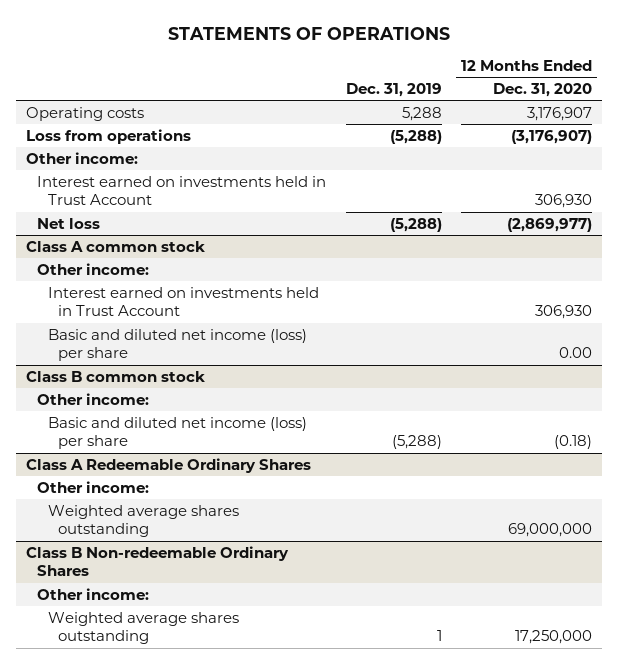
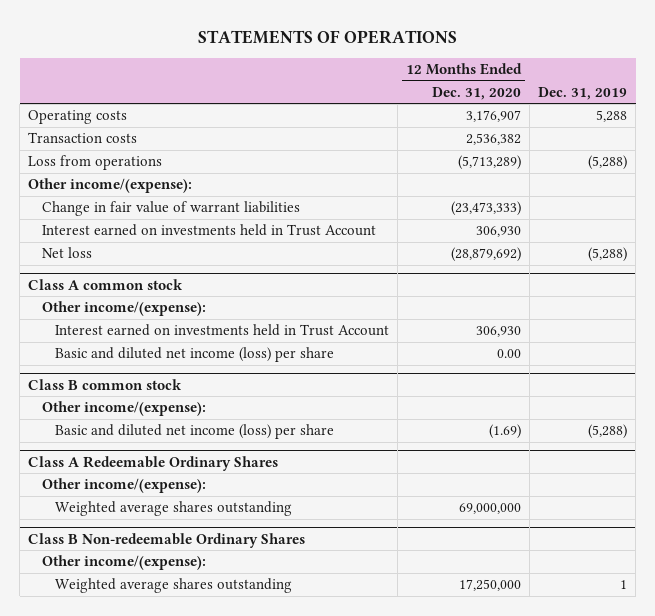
none -> [28,132,138,144] Transaction costs
[511,129,593,144] (3,176,907) -> [458,155,522,171] (5,713,289)
[26,151,139,164] Other income: -> [28,178,193,194] Other income/(expense):
none -> [41,201,300,217] Change in fair value of warrant liabilities
[507,217,593,232] (2,869,977) -> [451,247,522,263] (28,879,692)
[36,262,149,275] Other income: -> [41,301,206,317] Other income/(expense):
[36,392,149,405] Other income: -> [41,401,206,417] Other income/(expense):
[554,435,593,450] (0.18) -> [489,424,522,440] (1.69)
[36,480,149,493] Other income: -> [41,478,206,494] Other income/(expense):
[36,587,149,600] Other income: -> [41,555,206,571] Other income/(expense):

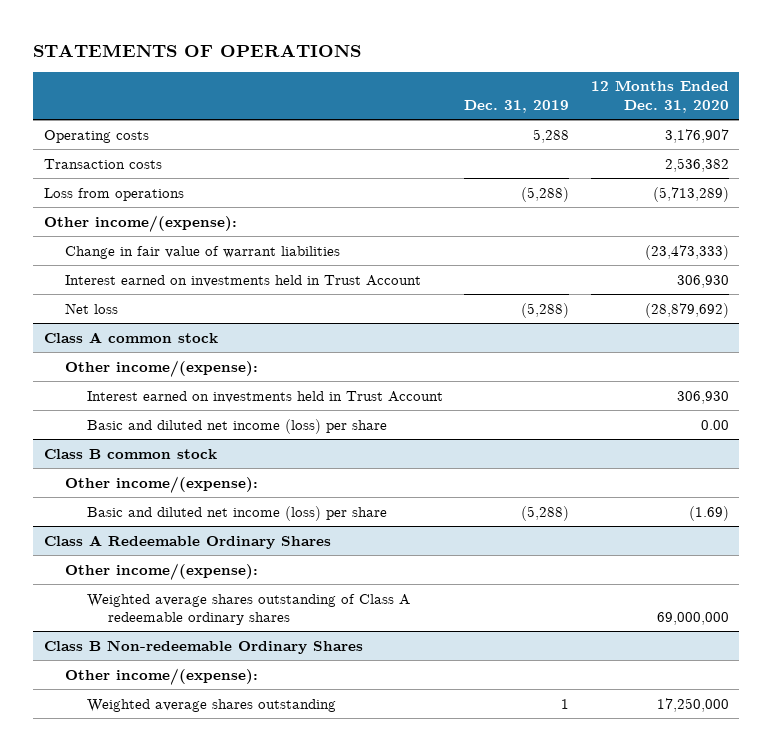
[55,501,293,517] Weighted average shares outstanding -> none
none -> [86,593,410,626] Weighted average shares outstanding of Class A redeemable ordinary shares

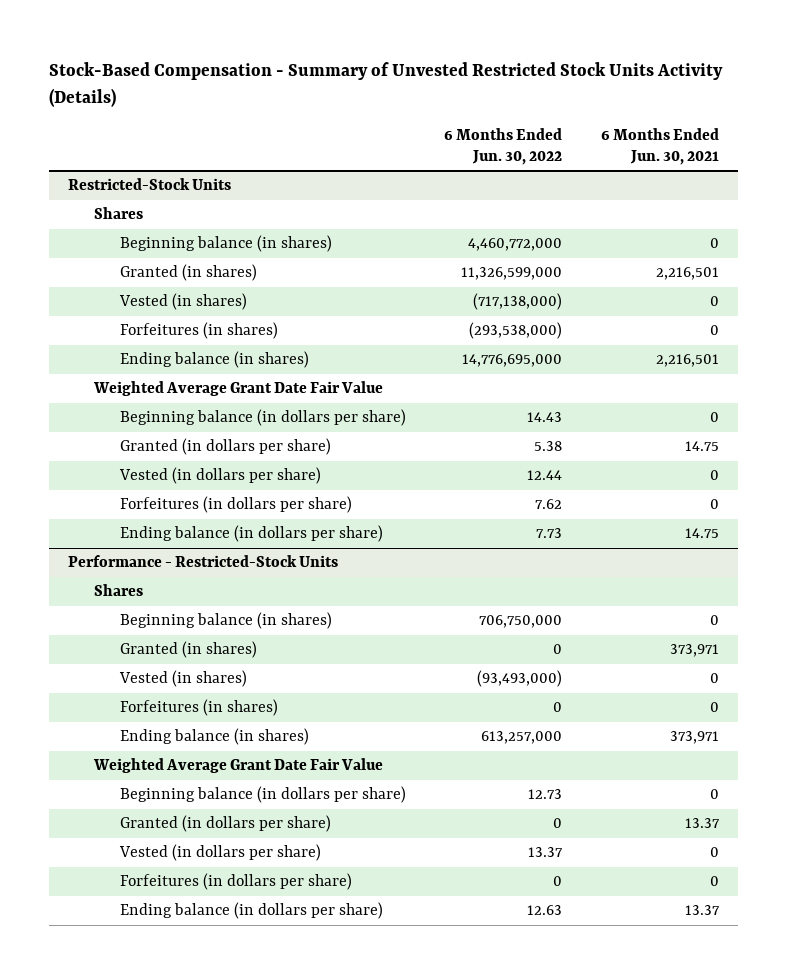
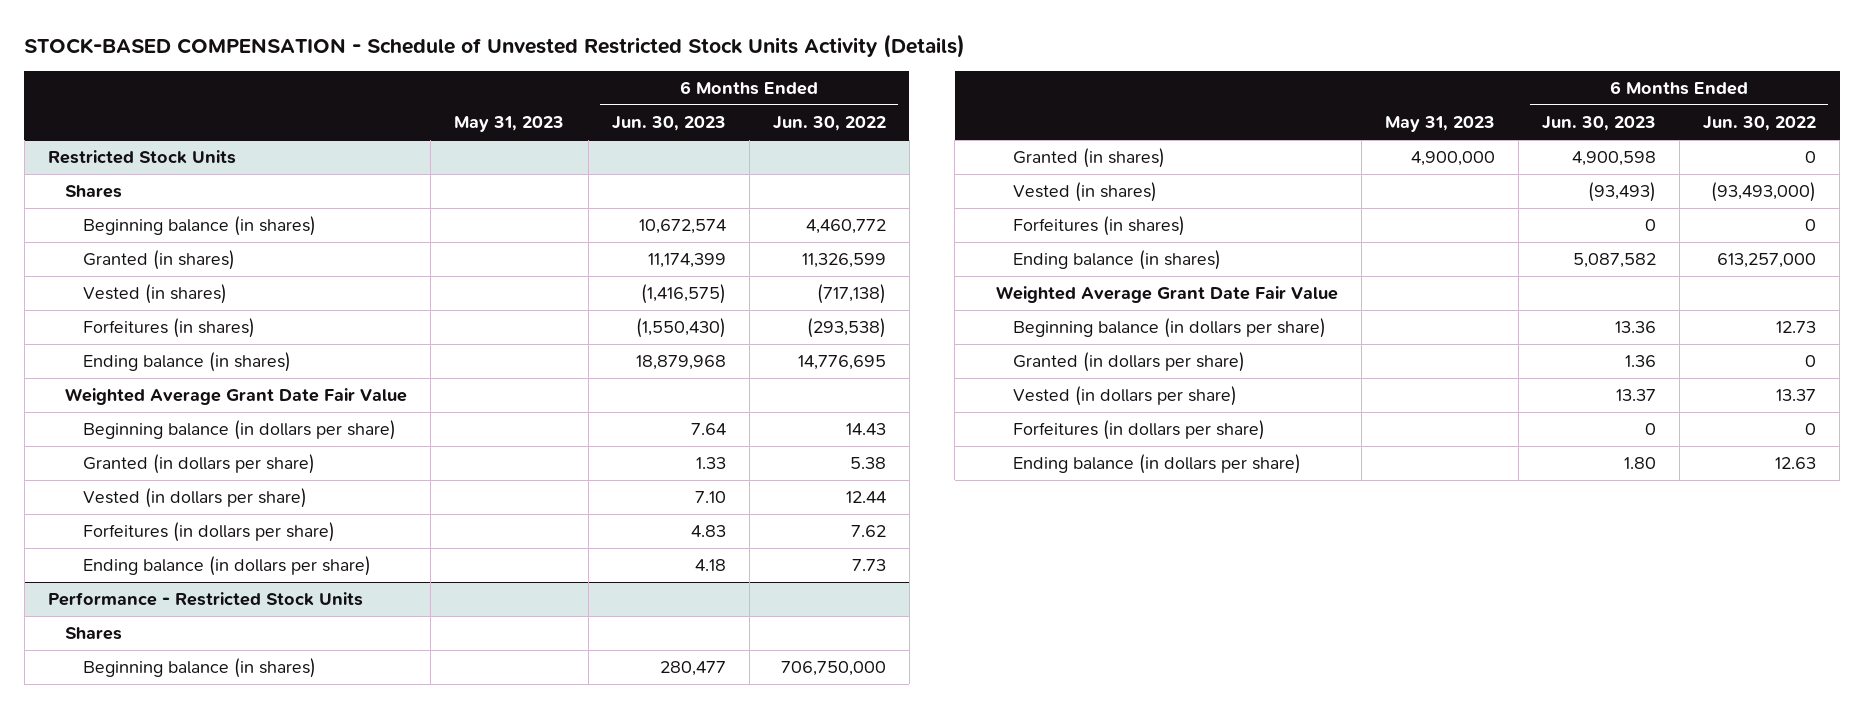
[49,62,724,108] Stock-Based Compensation - Summary of Unvested Restricted Stock Units Activity (Details) -> [24,33,966,58] STOCK-BASED COMPENSATION - Schedule of Unvested Restricted Stock Units Activity (Details)
[600,127,719,165] 6 Months Ended Jun. 30, 2021 -> none
none -> [454,116,565,133] May 31, 2023
none -> [611,116,726,132] Jun. 30, 2023
[68,178,232,191] Restricted-Stock Units -> [47,150,236,165] Restricted Stock Units
[468,238,563,252] 4,460,772,000 -> [805,219,886,235] 4,460,772
[461,267,563,281] 11,326,599,000 -> [801,253,886,269] 11,326,599
[473,293,563,311] (717,138,000) -> [816,284,886,305] (717,138)
[469,322,563,340] (293,538,000) -> [806,318,886,339] (293,538)
[462,354,563,368] 14,776,695,000 -> [797,355,886,371] 14,776,695
[68,555,339,568] Performance - Restricted-Stock Units -> [47,592,363,607] Performance - Restricted Stock Units

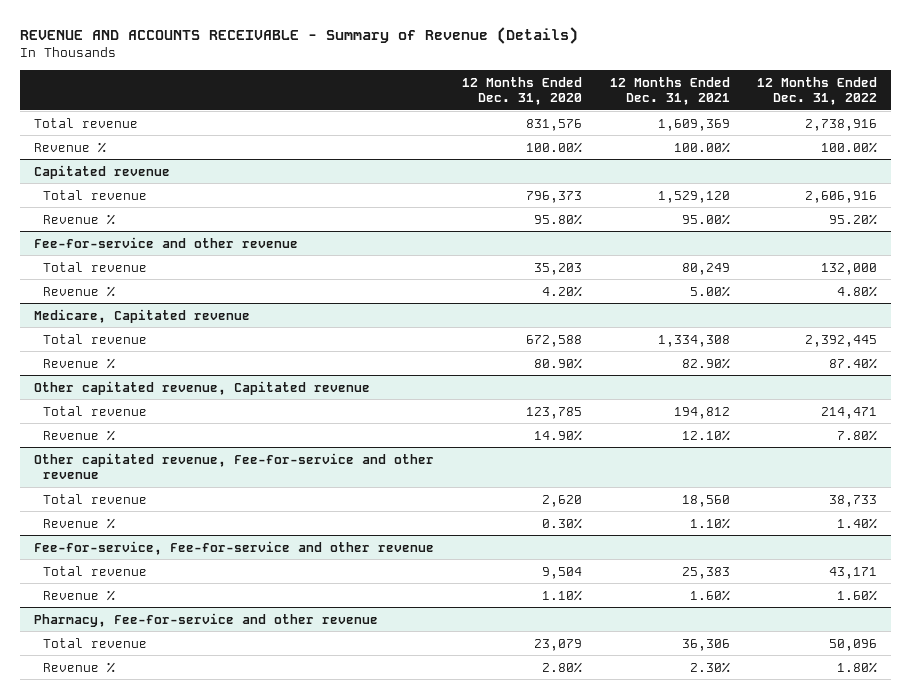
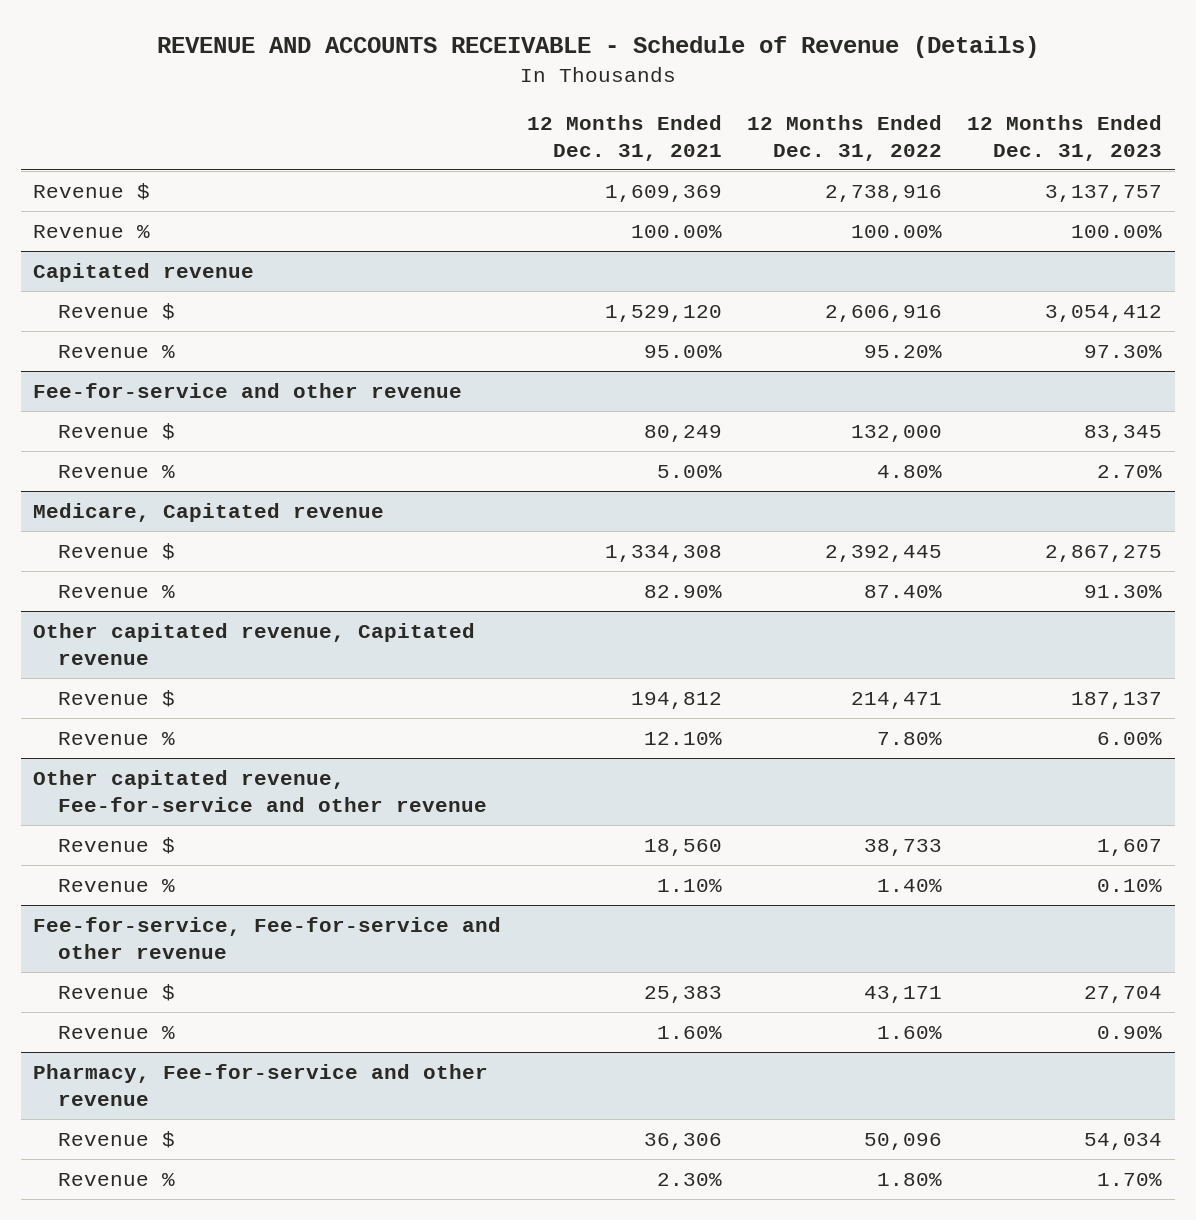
[19,26,578,44] REVENUE AND ACCOUNTS RECEIVABLE - Summary of Revenue (Details) -> [156,36,1039,59] REVENUE AND ACCOUNTS RECEIVABLE - Schedule of Revenue (Details)
[461,76,582,106] 12 Months Ended Dec. 31, 2020 -> none
none -> [967,114,1163,161] 12 Months Ended Dec. 31, 2023
[33,117,138,128] Total revenue -> [33,182,151,200] Revenue $
[43,189,148,200] Total revenue -> [57,302,175,320] Revenue $
[43,261,148,272] Total revenue -> [57,422,175,440] Revenue $
[43,333,148,344] Total revenue -> [57,542,175,560] Revenue $
[43,405,148,416] Total revenue -> [57,689,175,707] Revenue $
[43,493,148,504] Total revenue -> [57,836,175,854] Revenue $
[43,565,148,576] Total revenue -> [57,983,175,1001] Revenue $
[43,637,148,648] Total revenue -> [57,1130,175,1148] Revenue $

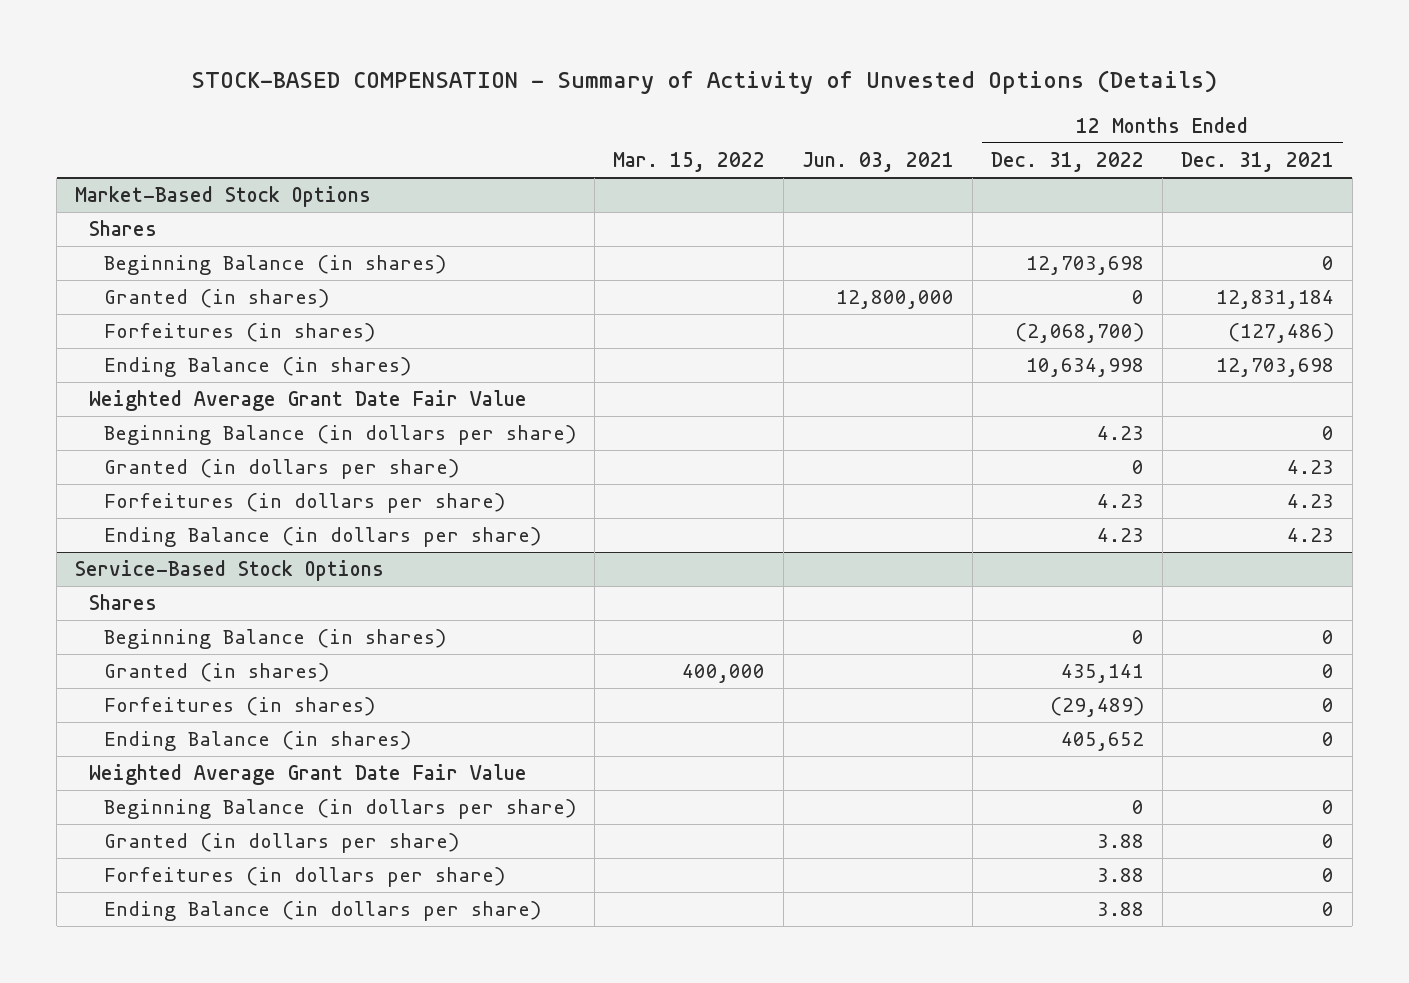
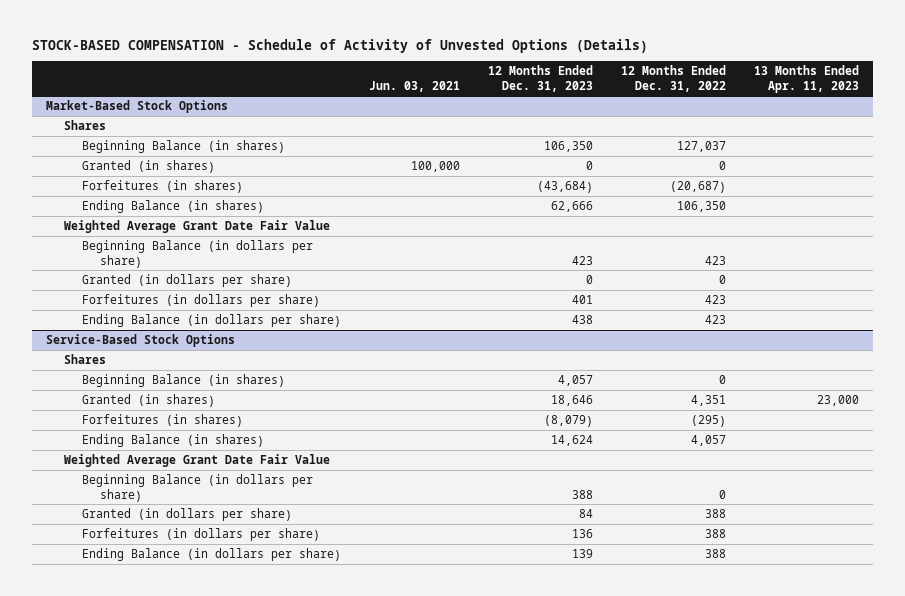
[191,70,1218,95] STOCK-BASED COMPENSATION - Summary of Activity of Unvested Options (Details) -> [31,38,648,53] STOCK-BASED COMPENSATION - Schedule of Activity of Unvested Options (Details)
[612,152,765,173] Mar. 15, 2022 -> none
[1180,152,1334,173] Dec. 31, 2021 -> none
none -> [488,65,594,92] 12 Months Ended Dec. 31, 2023
none -> [754,65,860,93] 13 Months Ended Apr. 11, 2023
[1025,256,1144,276] 12,703,698 -> [677,141,727,153] 127,037
[835,290,954,310] 12,800,000 -> [411,161,461,173] 100,000
[1014,323,1144,344] (2,068,700) -> [670,181,727,194] (20,687)
[1025,358,1144,378] 10,634,998 -> [677,201,727,213] 106,350
[1096,426,1144,441] 4.23 -> [705,255,727,265] 423
[1096,494,1144,509] 4.23 -> [705,295,727,305] 423
[1096,528,1144,543] 4.23 -> [705,315,727,325] 423
[1060,664,1144,684] 435,141 -> [691,395,727,407] 4,351
[1049,697,1144,718] (29,489) -> [691,415,727,428] (295)
[1060,732,1144,752] 405,652 -> [691,435,727,447] 4,057
[1096,834,1144,849] 3.88 -> [705,509,727,519] 388
[1096,868,1144,883] 3.88 -> [705,529,727,539] 388
[1096,902,1144,917] 3.88 -> [705,549,727,559] 388

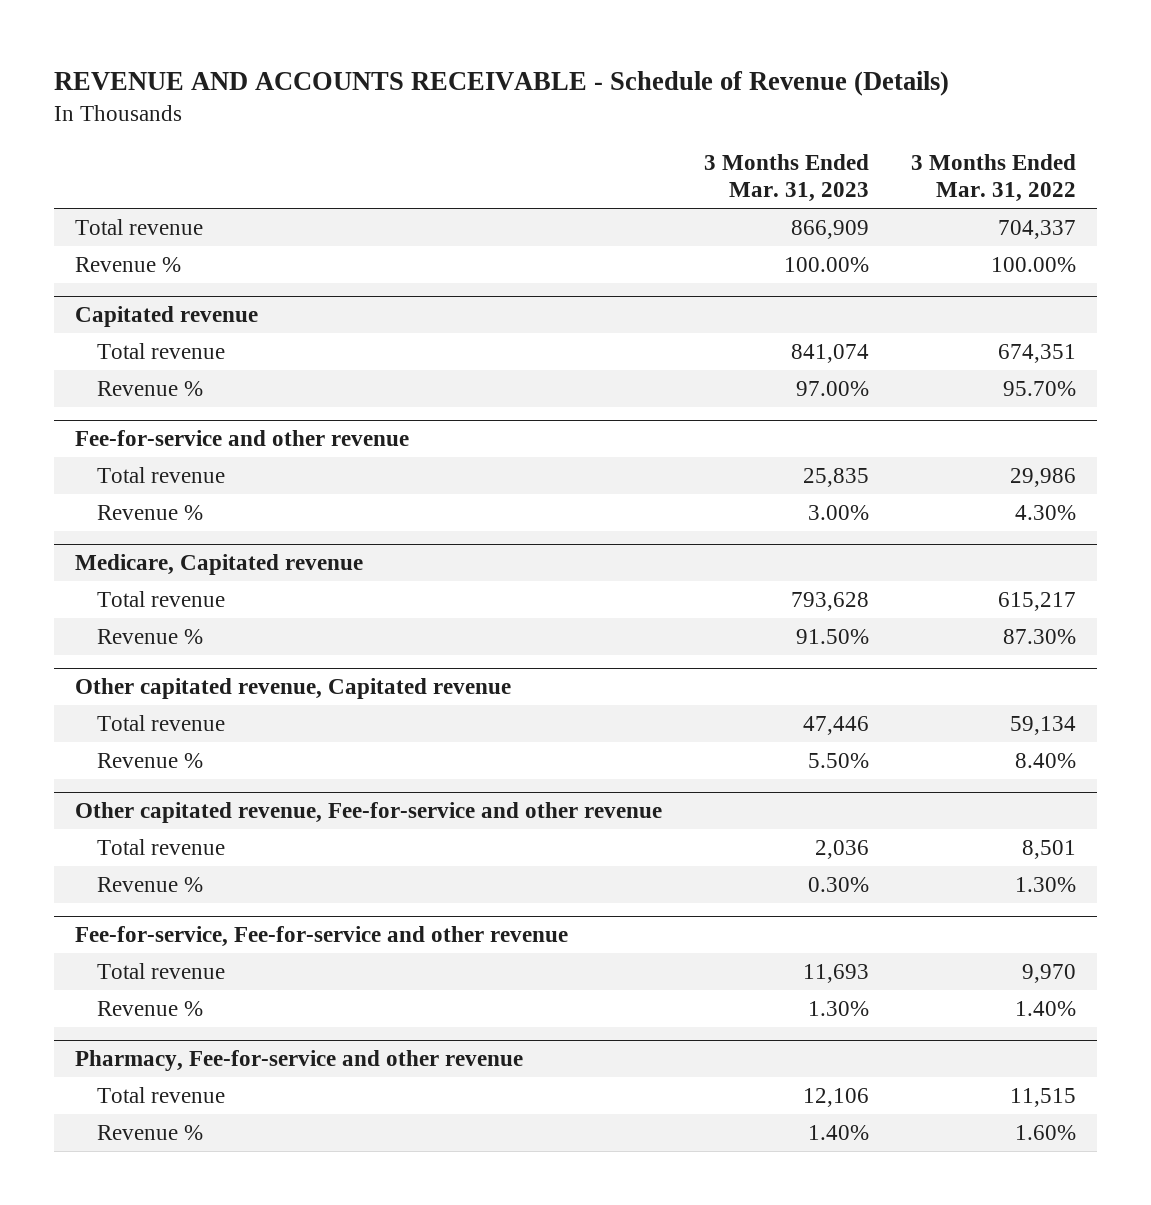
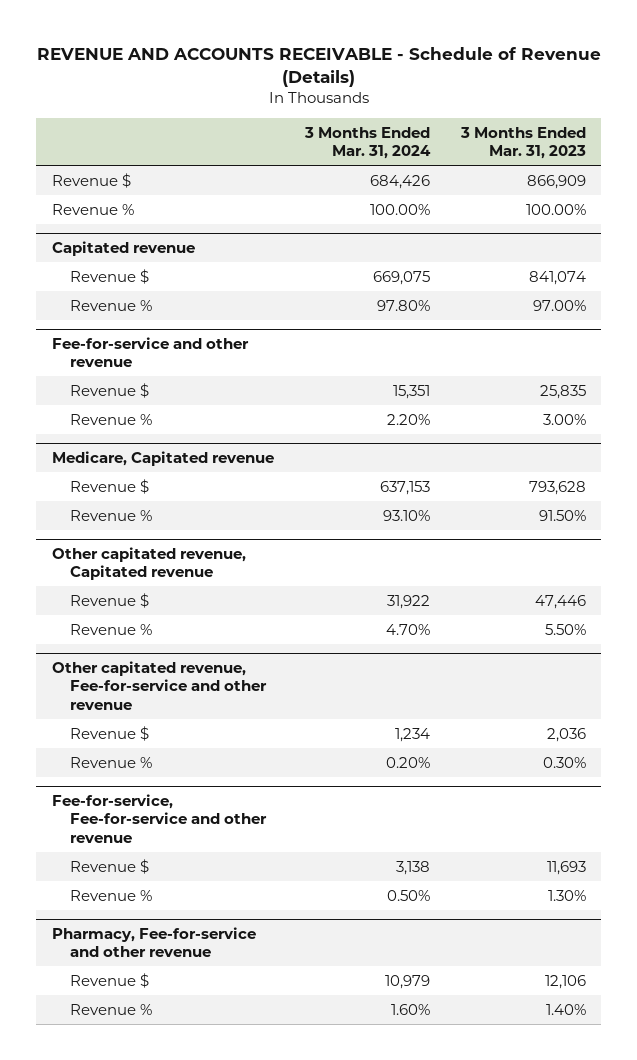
[911,154,1077,202] 3 Months Ended Mar. 31, 2022 -> none
none -> [303,126,431,160] 3 Months Ended Mar. 31, 2024
[75,219,204,236] Total revenue -> [51,172,131,188] Revenue $
[97,343,226,360] Total revenue -> [70,268,150,284] Revenue $
[97,467,226,484] Total revenue -> [70,382,150,398] Revenue $
[97,591,226,608] Total revenue -> [70,478,150,494] Revenue $
[97,715,226,732] Total revenue -> [70,592,150,608] Revenue $
[97,839,226,856] Total revenue -> [70,725,150,741] Revenue $
[97,963,226,980] Total revenue -> [70,858,150,874] Revenue $
[97,1087,226,1104] Total revenue -> [70,972,150,988] Revenue $

